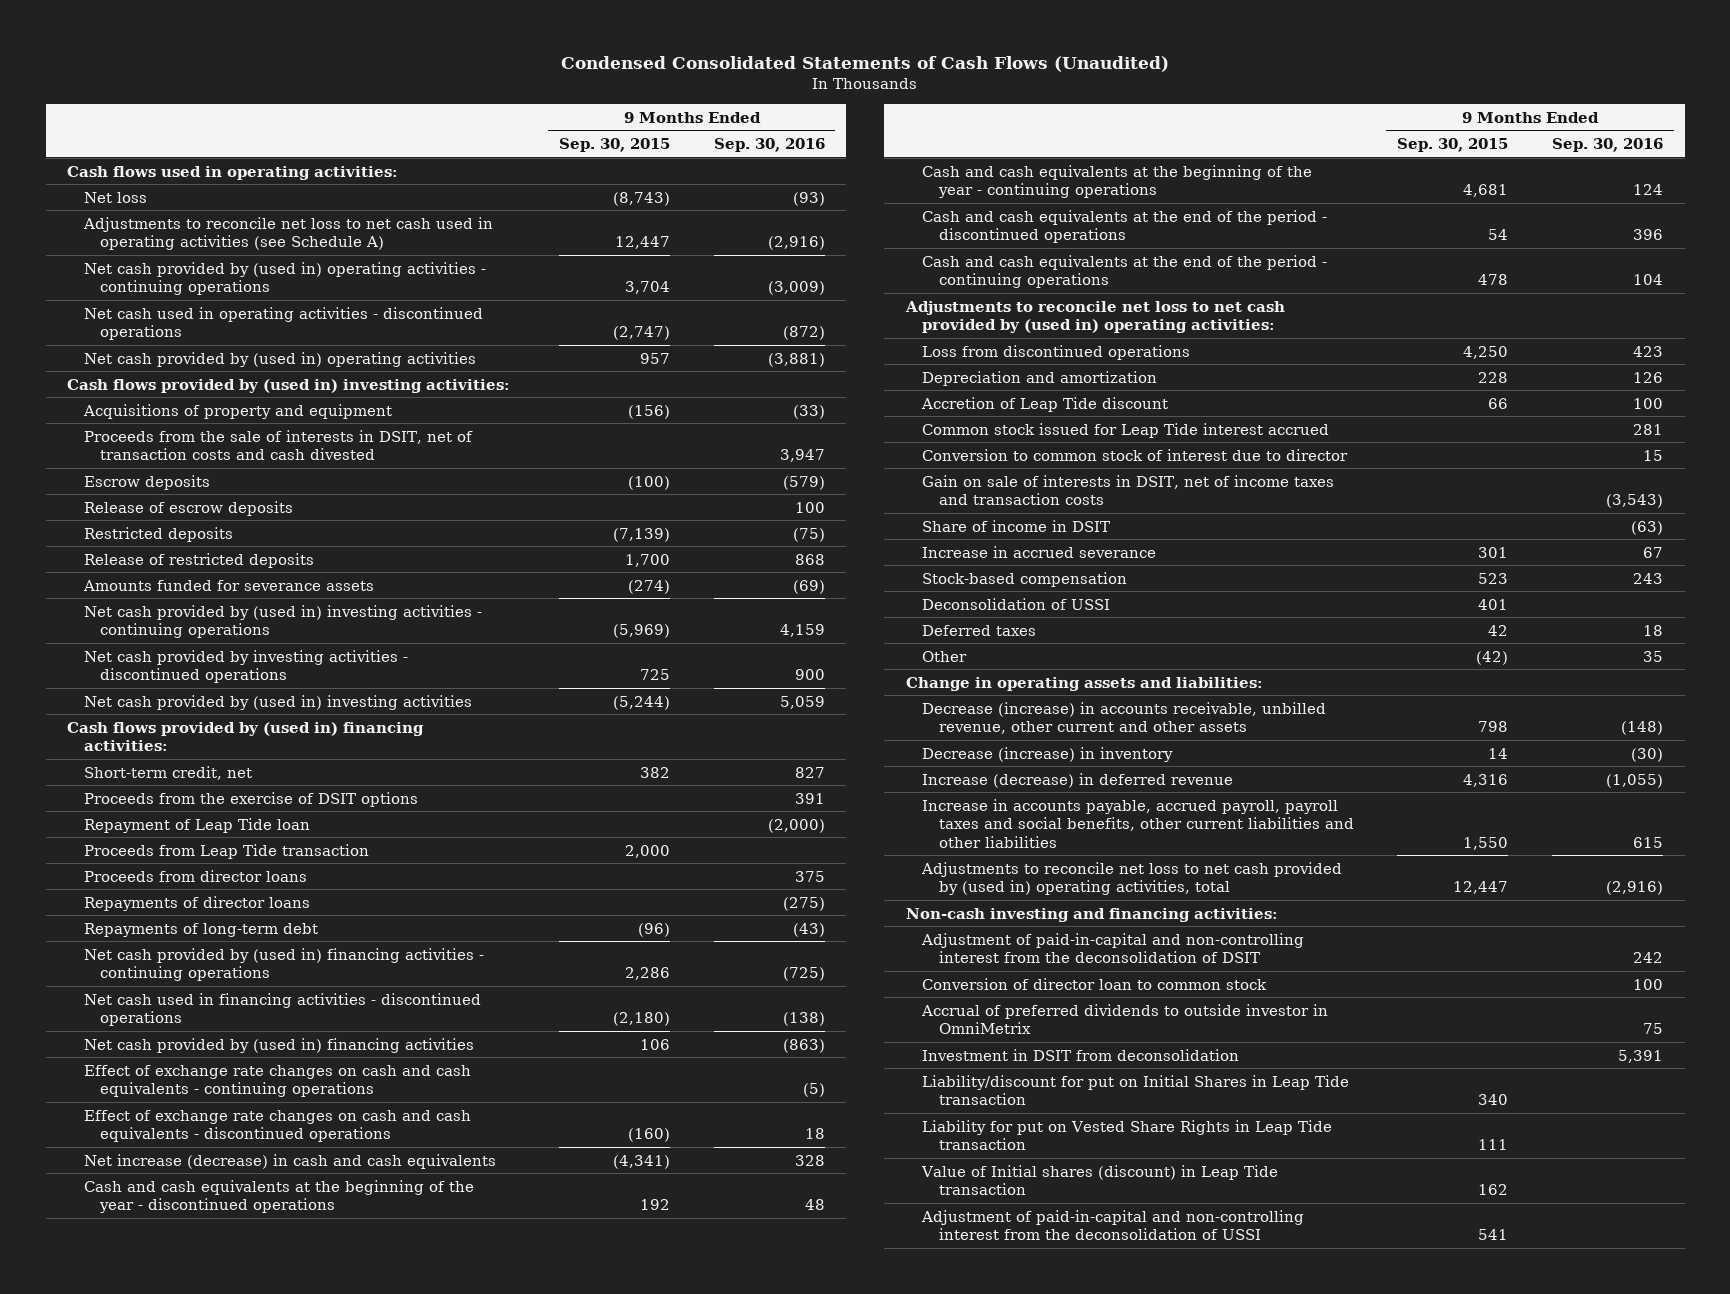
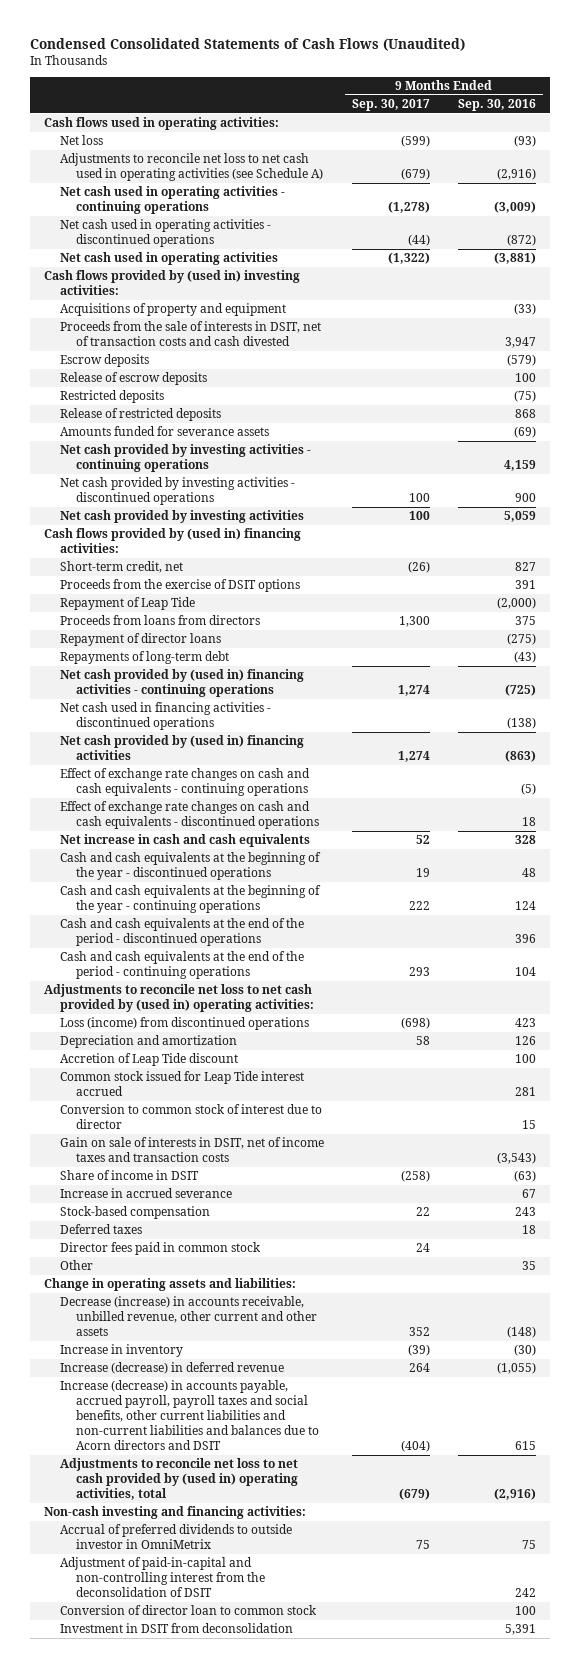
[558,138,670,153] Sep. 30, 2015 -> none
none -> [351,99,430,112] Sep. 30, 2017
[83,261,486,296] Net cash provided by (used in) operating activities - continuing operations -> [60,186,286,215] Net cash used in operating activities - continuing operations
[83,351,476,367] Net cash provided by (used in) operating activities -> [60,252,279,266] Net cash used in operating activities
[83,604,482,639] Net cash provided by (used in) investing activities - continuing operations -> [60,444,312,473] Net cash provided by investing activities - continuing operations
[83,694,472,710] Net cash provided by (used in) investing activities -> [60,510,305,524] Net cash provided by investing activities
[83,843,369,859] Proceeds from Leap Tide transaction -> none
[83,817,310,833] Repayment of Leap Tide loan -> [60,597,196,611] Repayment of Leap Tide
[83,869,307,882] Proceeds from director loans -> [60,615,261,626] Proceeds from loans from directors
[83,895,310,911] Repayments of director loans -> [60,633,222,647] Repayment of director loans
[83,1153,496,1169] Net increase (decrease) in cash and cash equivalents -> [60,834,311,848] Net increase in cash and cash equivalents
[922,344,1191,360] Loss from discontinued operations -> [60,1017,310,1031] Loss (income) from discontinued operations
[922,597,1111,610] Deconsolidation of USSI -> none
none -> [60,1242,262,1256] Director fees paid in common stock
[922,746,1174,762] Decrease (increase) in inventory -> [60,1344,184,1358] Increase in inventory
[922,798,1354,848] Increase in accounts payable, accrued payroll, payroll taxes and social benefits, other current liabilities and other liabilities -> [60,1380,320,1451] Increase (decrease) in accounts payable, accrued payroll, payroll taxes and social benefits, other current liabilities and non-current liabilities and balances due to Acorn directors and DSIT
[921,1003,1329,1035] Accrual of preferred dividends to outside investor in OmniMetrix -> [60,1524,293,1550] Accrual of preferred dividends to outside investor in OmniMetrix
[922,1074,1350,1106] Liability/discount for put on Initial Shares in Leap Tide transaction -> none
[922,1119,1333,1151] Liability for put on Vested Share Rights in Leap Tide transaction -> none
[921,1164,1279,1196] Value of Initial shares (discount) in Leap Tide transaction -> none
[921,1209,1305,1241] Adjustment of paid-in-capital and non-controlling interest from the deconsolidation of USSI -> none

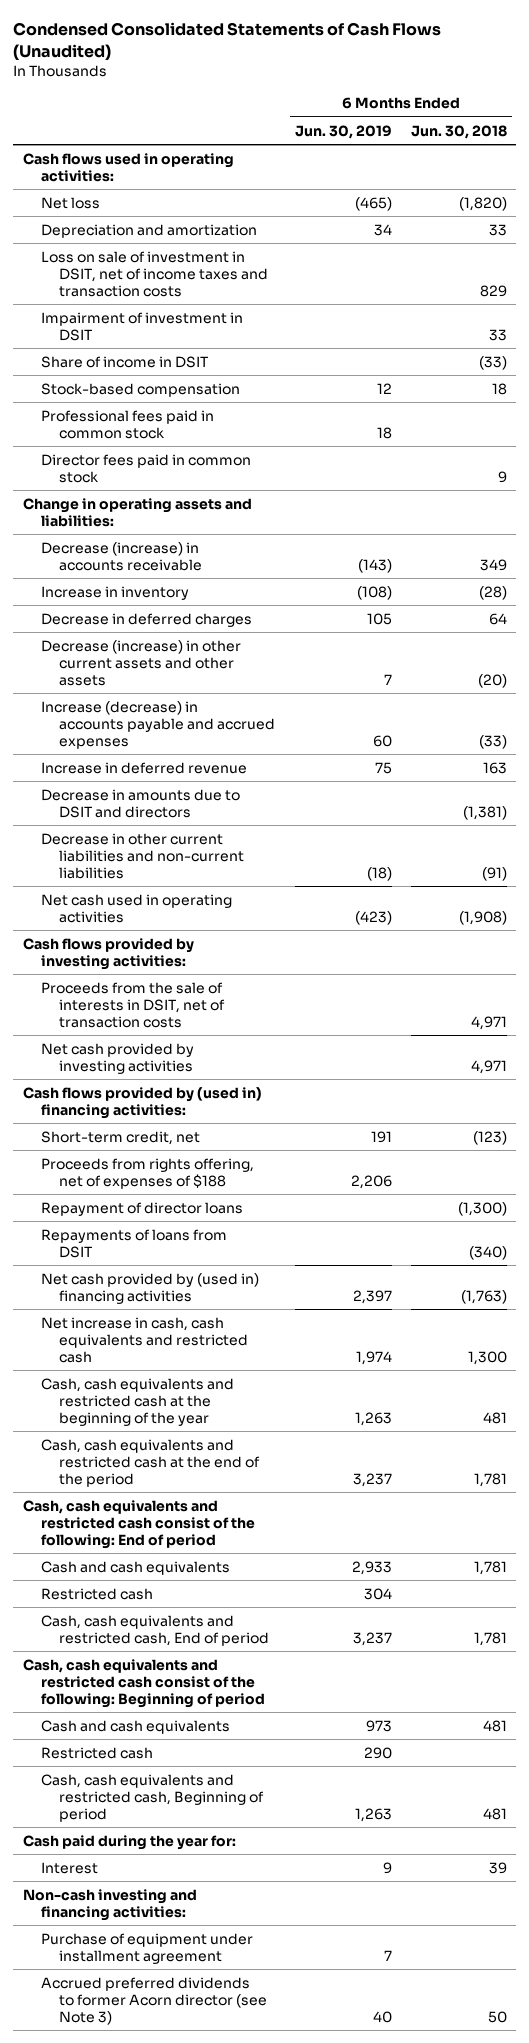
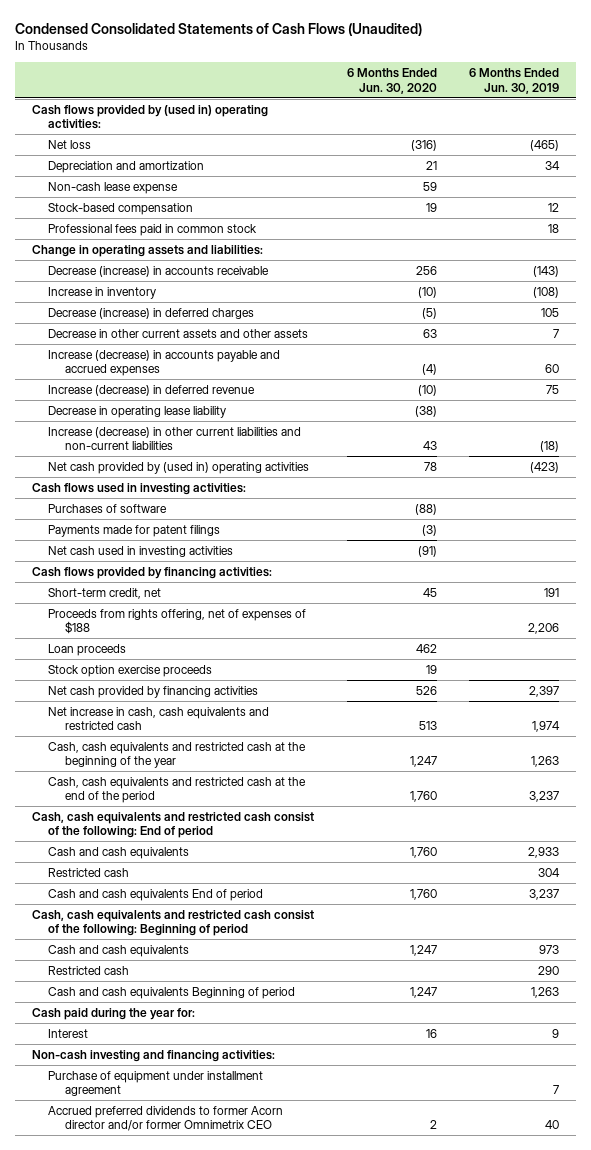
[410,124,507,139] Jun. 30, 2018 -> none
none -> [346,68,437,94] 6 Months Ended Jun. 30, 2020
[22,152,234,182] Cash flows used in operating activities: -> [31,104,268,130] Cash flows provided by (used in) operating activities:
[41,250,269,297] Loss on sale of investment in DSIT, net of income taxes and transaction costs -> none
[41,311,244,341] Impairment of investment in DSIT -> none
[41,355,209,368] Share of income in DSIT -> none
none -> [48,181,179,194] Non-cash lease expense
[41,453,252,483] Director fees paid in common stock -> none
[41,612,253,627] Decrease in deferred charges -> [48,307,255,319] Decrease (increase) in deferred charges
[41,639,242,686] Decrease (increase) in other current assets and other assets -> [48,328,309,338] Decrease in other current assets and other assets
[41,788,241,818] Decrease in amounts due to DSIT and directors -> none
[41,981,226,1028] Proceeds from the sale of interests in DSIT, net of transaction costs -> none
[41,761,248,774] Increase in deferred revenue -> [48,384,256,396] Increase (decrease) in deferred revenue
none -> [48,405,227,418] Decrease in operating lease liability
[41,832,245,879] Decrease in other current liabilities and non-current liabilities -> [48,426,302,451] Increase (decrease) in other current liabilities and non-current liabilities
[41,893,233,923] Net cash used in operating activities -> [48,461,310,474] Net cash provided by (used in) operating activities
[22,937,194,970] Cash flows provided by investing activities: -> [31,482,246,495] Cash flows used in investing activities:
none -> [48,503,168,513] Purchases of software
none -> [48,524,221,537] Payments made for patent filings
[41,1042,195,1074] Net cash provided by investing activities -> [48,545,234,557] Net cash used in investing activities
[22,1086,262,1119] Cash flows provided by (used in) financing activities: -> [31,566,272,579] Cash flows provided by financing activities:
[41,1201,244,1216] Repayment of director loans -> none
[41,1228,228,1258] Repayments of loans from DSIT -> none
none -> [48,643,127,656] Loan proceeds
none -> [48,664,213,677] Stock option exercise proceeds
[41,1272,260,1304] Net cash provided by (used in) financing activities -> [48,685,259,698] Net cash provided by financing activities
[41,1614,270,1646] Cash, cash equivalents and restricted cash, End of period -> [48,888,264,901] Cash and cash equivalents End of period
[41,1773,265,1822] Cash, cash equivalents and restricted cash, Beginning of period -> [48,986,296,999] Cash and cash equivalents Beginning of period
[41,1976,268,2025] Accrued preferred dividends to former Acorn director (see Note 3) -> [48,1105,284,1132] Accrued preferred dividends to former Acorn director and/or former Omnimetrix CEO

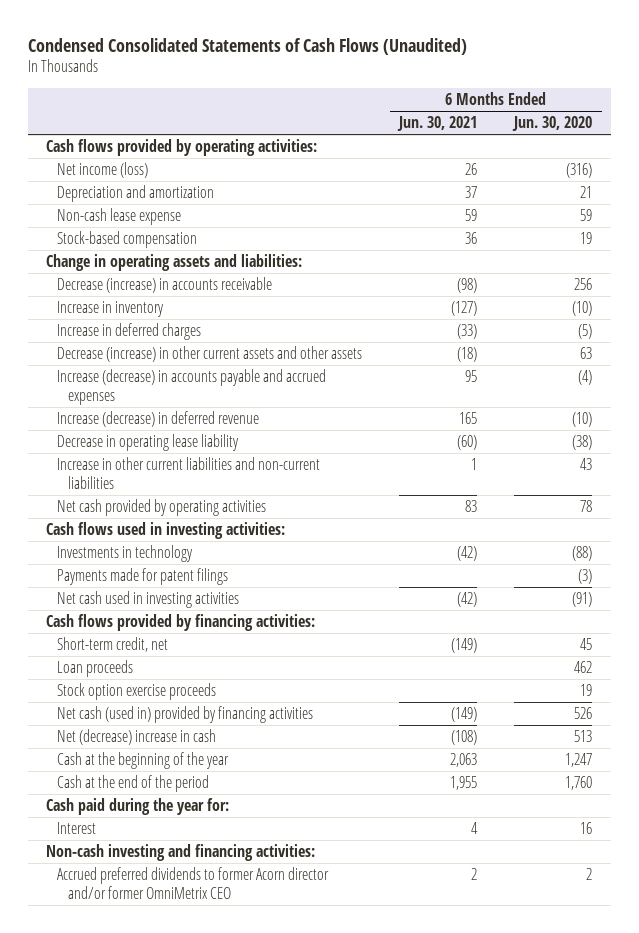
[469,68,560,94] 6 Months Ended Jun. 30, 2019 -> none
none -> [397,116,478,132] Jun. 30, 2021
[31,104,268,130] Cash flows provided by (used in) operating activities: -> [46,139,318,157] Cash flows provided by operating activities:
[48,139,92,149] Net loss -> [57,162,149,179] Net income (loss)
[48,223,258,236] Professional fees paid in common stock -> none
[48,307,255,319] Decrease (increase) in deferred charges -> [57,323,202,341] Increase in deferred charges
[48,328,309,338] Decrease in other current assets and other assets -> [57,346,363,363] Decrease (increase) in other current assets and other assets
[48,426,302,451] Increase (decrease) in other current liabilities and non-current liabilities -> [57,457,321,490] Increase in other current liabilities and non-current liabilities
[48,461,310,474] Net cash provided by (used in) operating activities -> [57,499,267,517] Net cash provided by operating activities
[48,503,168,513] Purchases of software -> [57,545,194,563] Investments in technology
[48,608,307,635] Proceeds from rights offering, net of expenses of $188 -> none
[31,811,314,839] Cash, cash equivalents and restricted cash consist of the following: End of period -> none
[48,846,190,859] Cash and cash equivalents -> none
[48,867,130,877] Restricted cash -> none
[48,888,264,901] Cash and cash equivalents End of period -> none
[31,909,314,937] Cash, cash equivalents and restricted cash consist of the following: Beginning of period -> none
[48,944,190,957] Cash and cash equivalents -> none
[48,965,130,975] Restricted cash -> none
[48,986,296,999] Cash and cash equivalents Beginning of period -> none
[48,685,259,698] Net cash provided by financing activities -> [57,706,314,724] Net cash (used in) provided by financing activities
[48,706,270,731] Net increase in cash, cash equivalents and restricted cash -> [57,729,217,746] Net (decrease) increase in cash
[48,741,307,769] Cash, cash equivalents and restricted cash at the beginning of the year -> [57,752,230,770] Cash at the beginning of the year
[48,776,307,804] Cash, cash equivalents and restricted cash at the end of the period -> [57,775,210,793] Cash at the end of the period
[48,1070,264,1097] Purchase of equipment under installment agreement -> none
[48,1105,284,1132] Accrued preferred dividends to former Acorn director and/or former Omnimetrix CEO -> [57,867,330,900] Accrued preferred dividends to former Acorn director and/or former OmniMetrix CEO

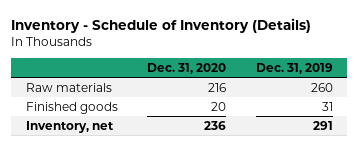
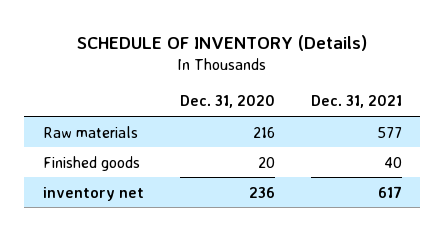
[11,17,312,33] Inventory - Schedule of Inventory (Details) -> [77,34,368,51] SCHEDULE OF INVENTORY (Details)
[255,62,333,74] Dec. 31, 2019 -> none
none -> [311,95,403,109] Dec. 31, 2021
[26,120,115,133] Inventory, net -> [42,186,144,201] inventory net

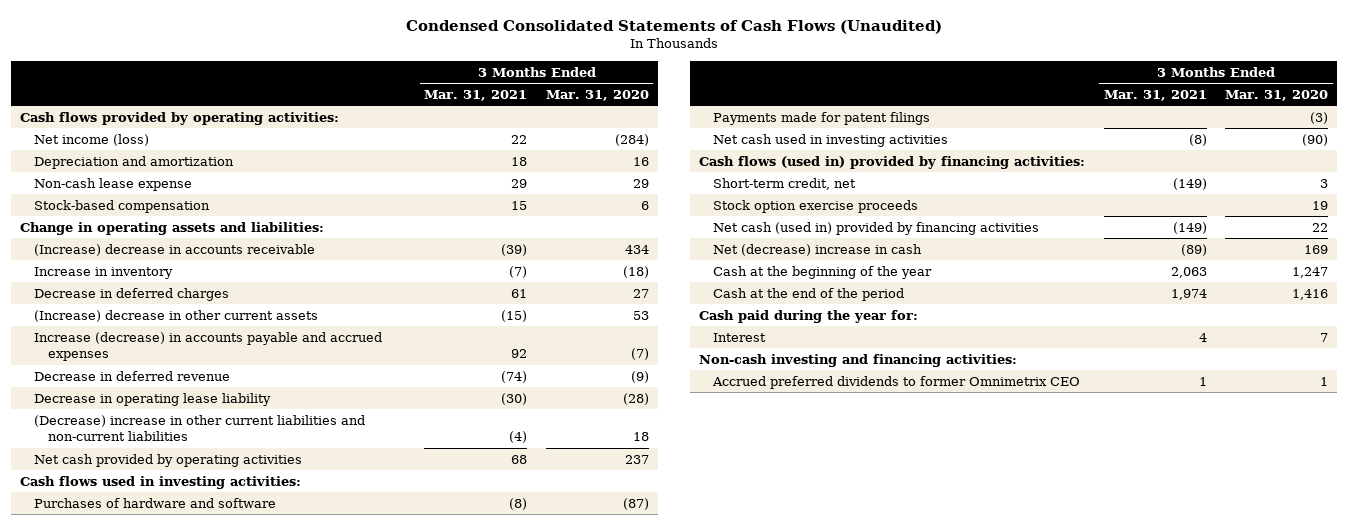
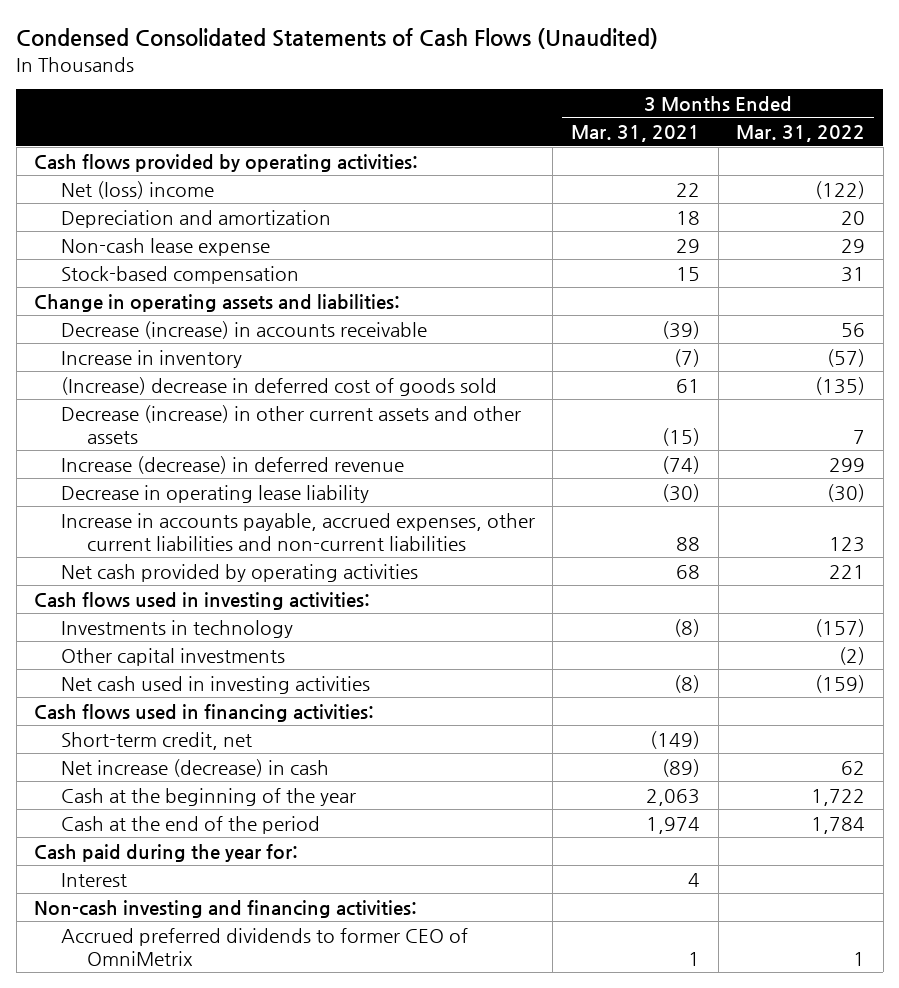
[545,90,649,102] Mar. 31, 2020 -> none
none -> [736,125,866,143] Mar. 31, 2022
[33,133,149,146] Net income (loss) -> [60,180,214,199] Net (loss) income
[33,243,315,256] (Increase) decrease in accounts receivable -> [60,320,427,339] Decrease (increase) in accounts receivable
[33,287,229,301] Decrease in deferred charges -> none
[33,331,382,362] Increase (decrease) in accounts payable and accrued expenses -> none
none -> [60,376,497,396] (Increase) decrease in deferred cost of goods sold
[33,309,318,322] (Increase) decrease in other current assets -> [60,404,521,444] Decrease (increase) in other current assets and other assets
[33,370,230,381] Decrease in deferred revenue -> [60,455,404,474] Increase (decrease) in deferred revenue
[33,414,365,442] (Decrease) increase in other current liabilities and non-current liabilities -> [60,512,535,551] Increase in accounts payable, accrued expenses, other current liabilities and non-current liabilities
[509,431,528,444] (4) -> [675,536,700,551] 88
[713,111,931,125] Payments made for patent filings -> none
[33,497,276,508] Purchases of hardware and software -> [60,619,293,638] Investments in technology
none -> [60,647,285,666] Other capital investments
[699,155,1086,169] Cash flows (used in) provided by financing activities: -> [34,703,375,722] Cash flows used in financing activities:
[713,199,919,213] Stock option exercise proceeds -> none
[713,221,1040,235] Net cash (used in) provided by financing activities -> none
[713,243,923,256] Net (decrease) increase in cash -> [60,758,329,777] Net increase (decrease) in cash
[712,375,1081,389] Accrued preferred dividends to former Omnimetrix CEO -> [60,927,468,966] Accrued preferred dividends to former CEO of OmniMetrix

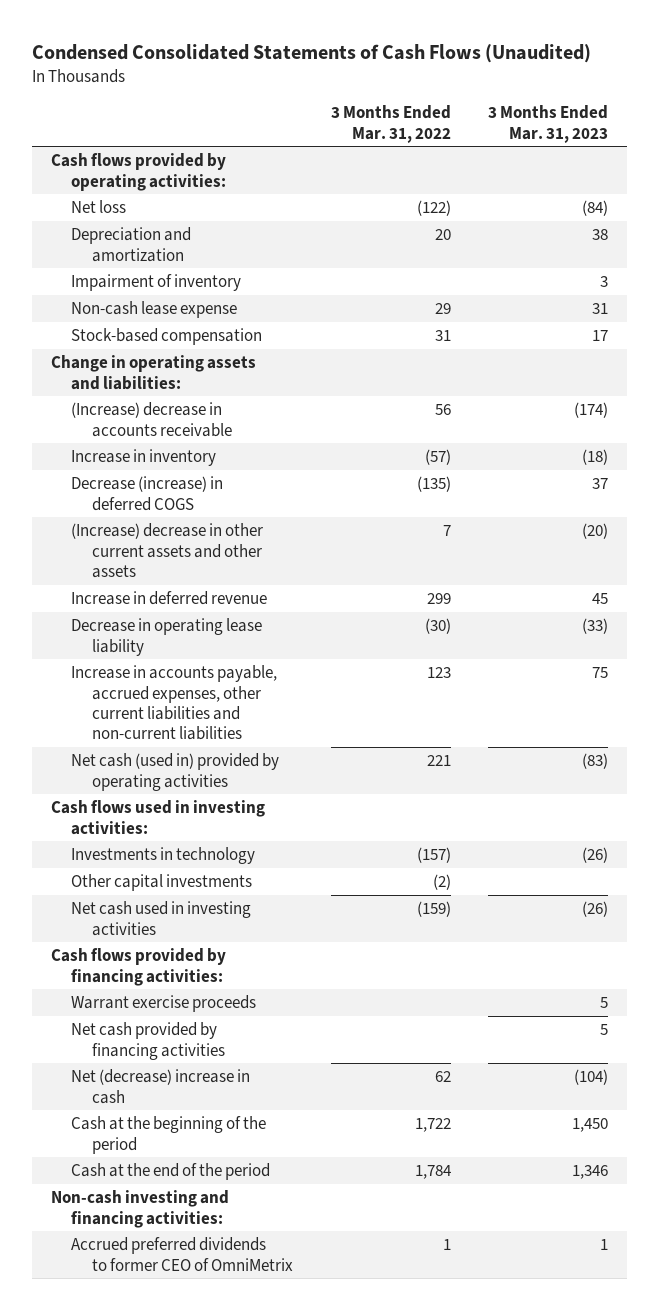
[570,125,700,143] Mar. 31, 2021 -> none
none -> [487,105,608,143] 3 Months Ended Mar. 31, 2023
[60,180,214,199] Net (loss) income -> [71,200,127,214] Net loss
none -> [71,274,242,292] Impairment of inventory
[60,320,427,339] Decrease (increase) in accounts receivable -> [71,402,233,437] (Increase) decrease in accounts receivable
[60,376,497,396] (Increase) decrease in deferred cost of goods sold -> [71,476,224,511] Decrease (increase) in deferred COGS
[60,404,521,444] Decrease (increase) in other current assets and other assets -> [71,523,264,578] (Increase) decrease in other current assets and other assets
[60,455,404,474] Increase (decrease) in deferred revenue -> [71,591,268,606] Increase in deferred revenue
[60,563,418,582] Net cash provided by operating activities -> [71,753,280,791] Net cash (used in) provided by operating activities
[60,731,252,750] Short-term credit, net -> none
[34,703,375,722] Cash flows used in financing activities: -> [50,948,226,986] Cash flows provided by financing activities:
none -> [71,995,257,1013] Warrant exercise proceeds
none -> [71,1022,226,1060] Net cash provided by financing activities
[60,758,329,777] Net increase (decrease) in cash -> [71,1069,251,1104] Net (decrease) increase in cash
[60,787,356,806] Cash at the beginning of the year -> [71,1116,267,1154] Cash at the beginning of the period
[34,843,299,862] Cash paid during the year for: -> none
[60,872,127,887] Interest -> none

